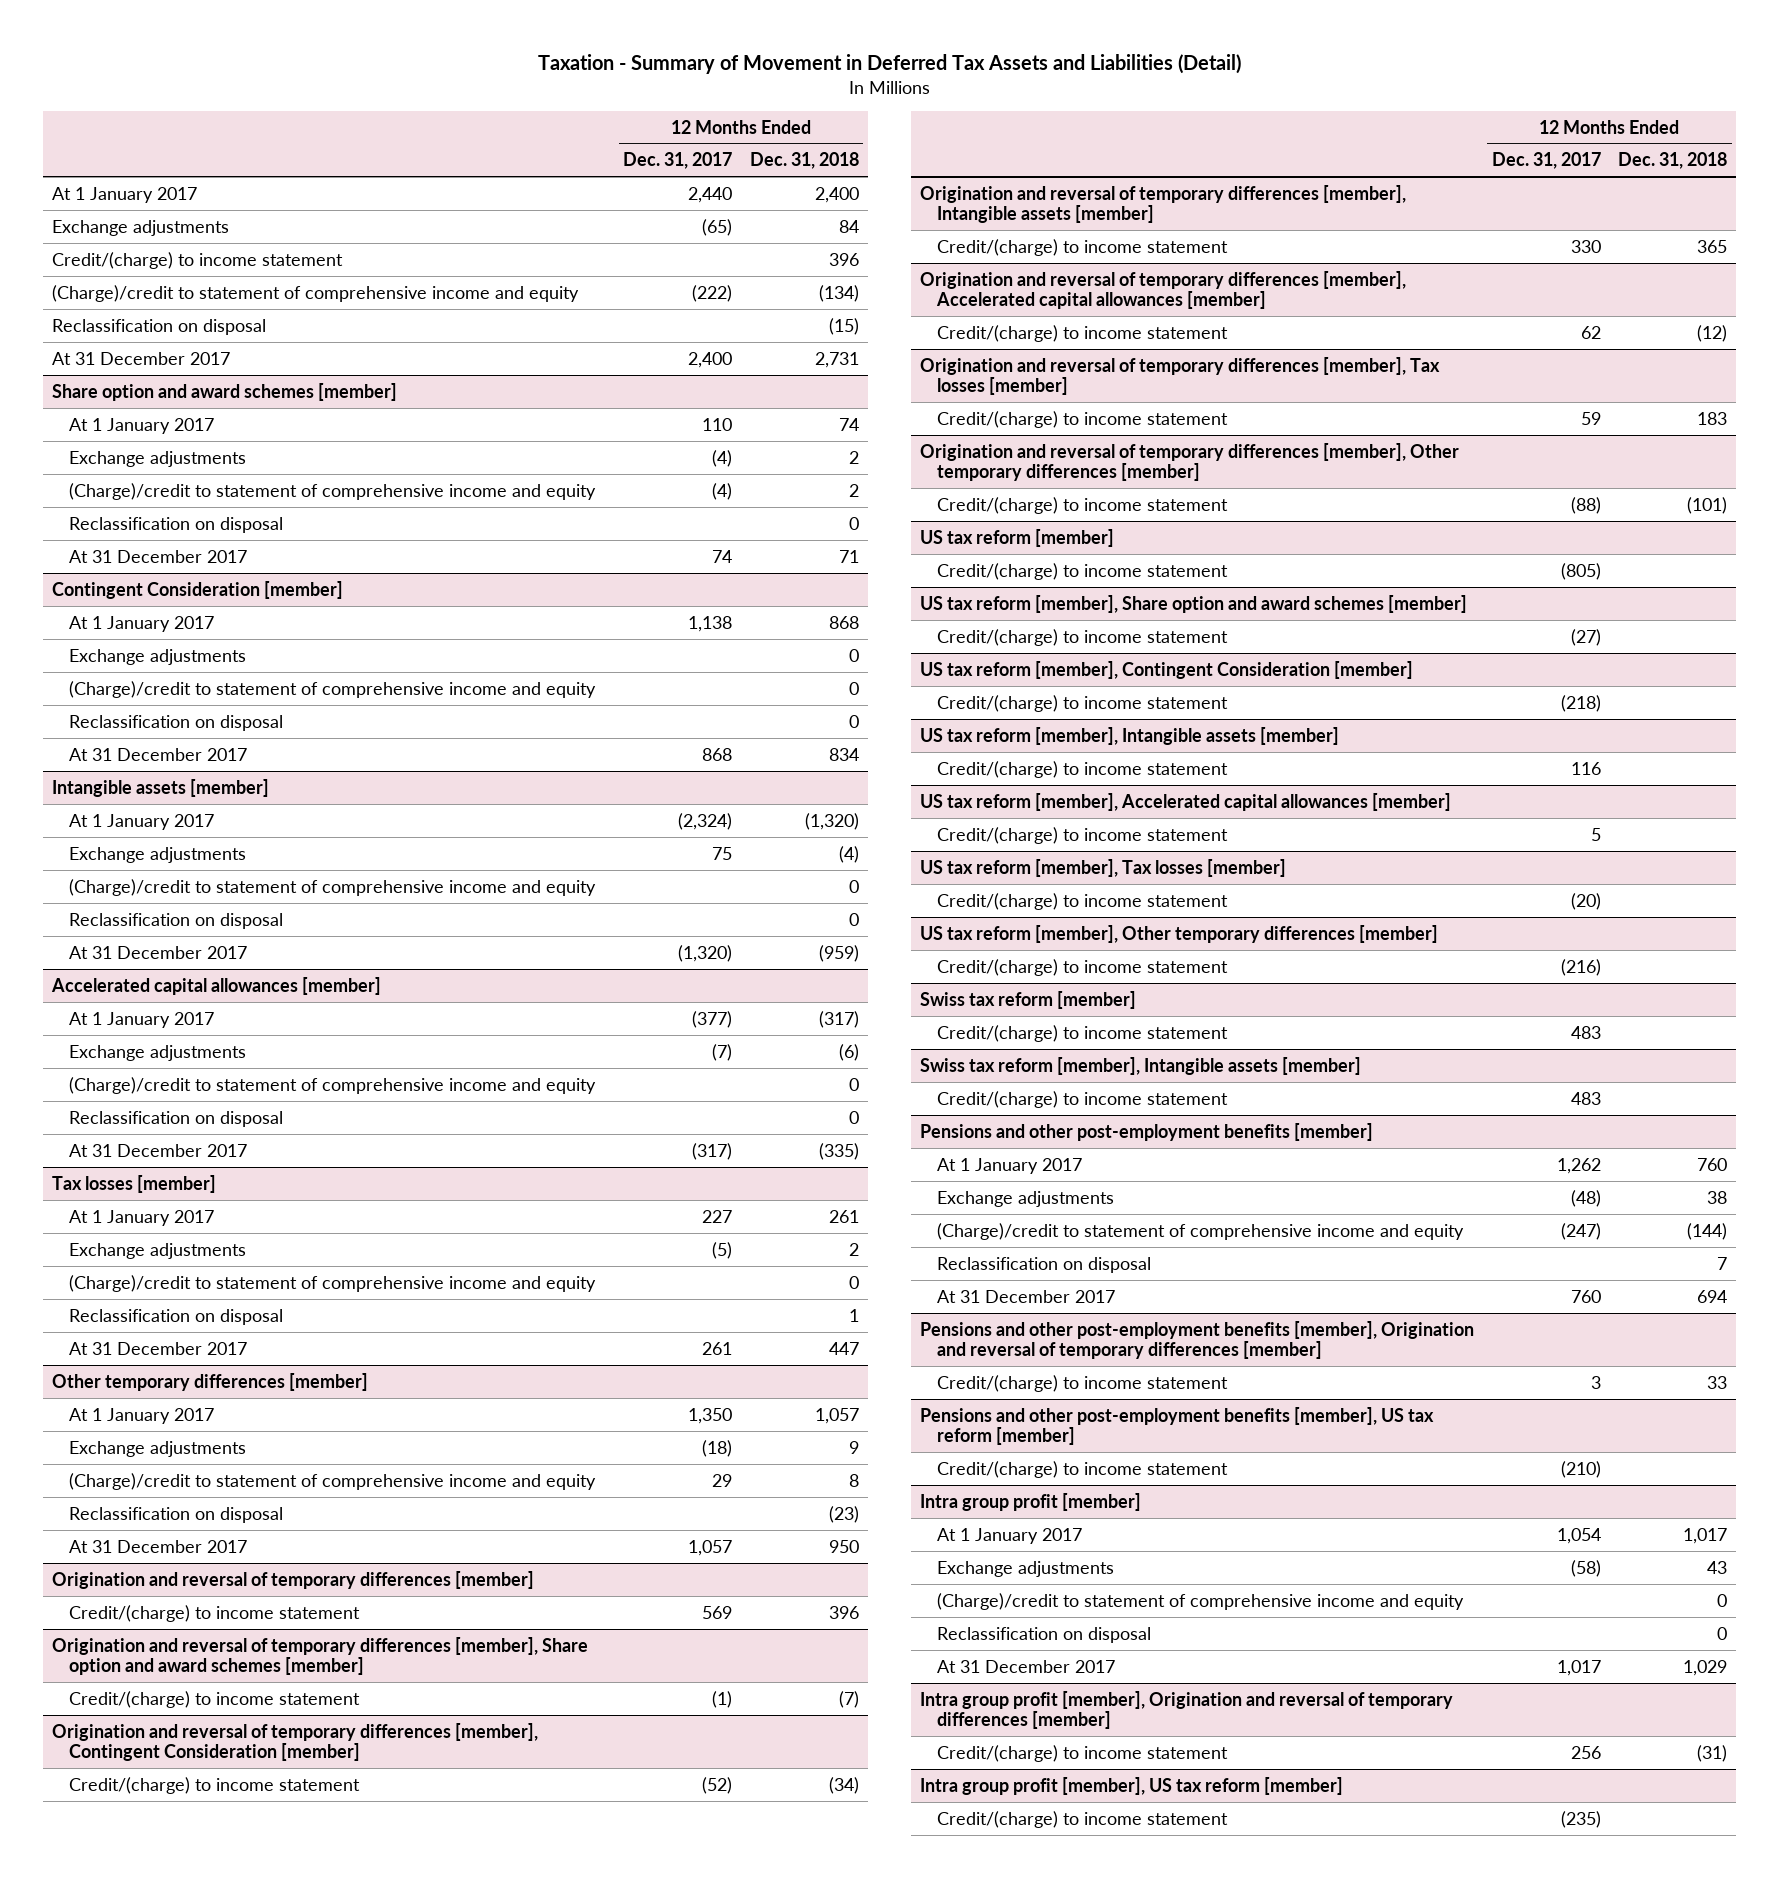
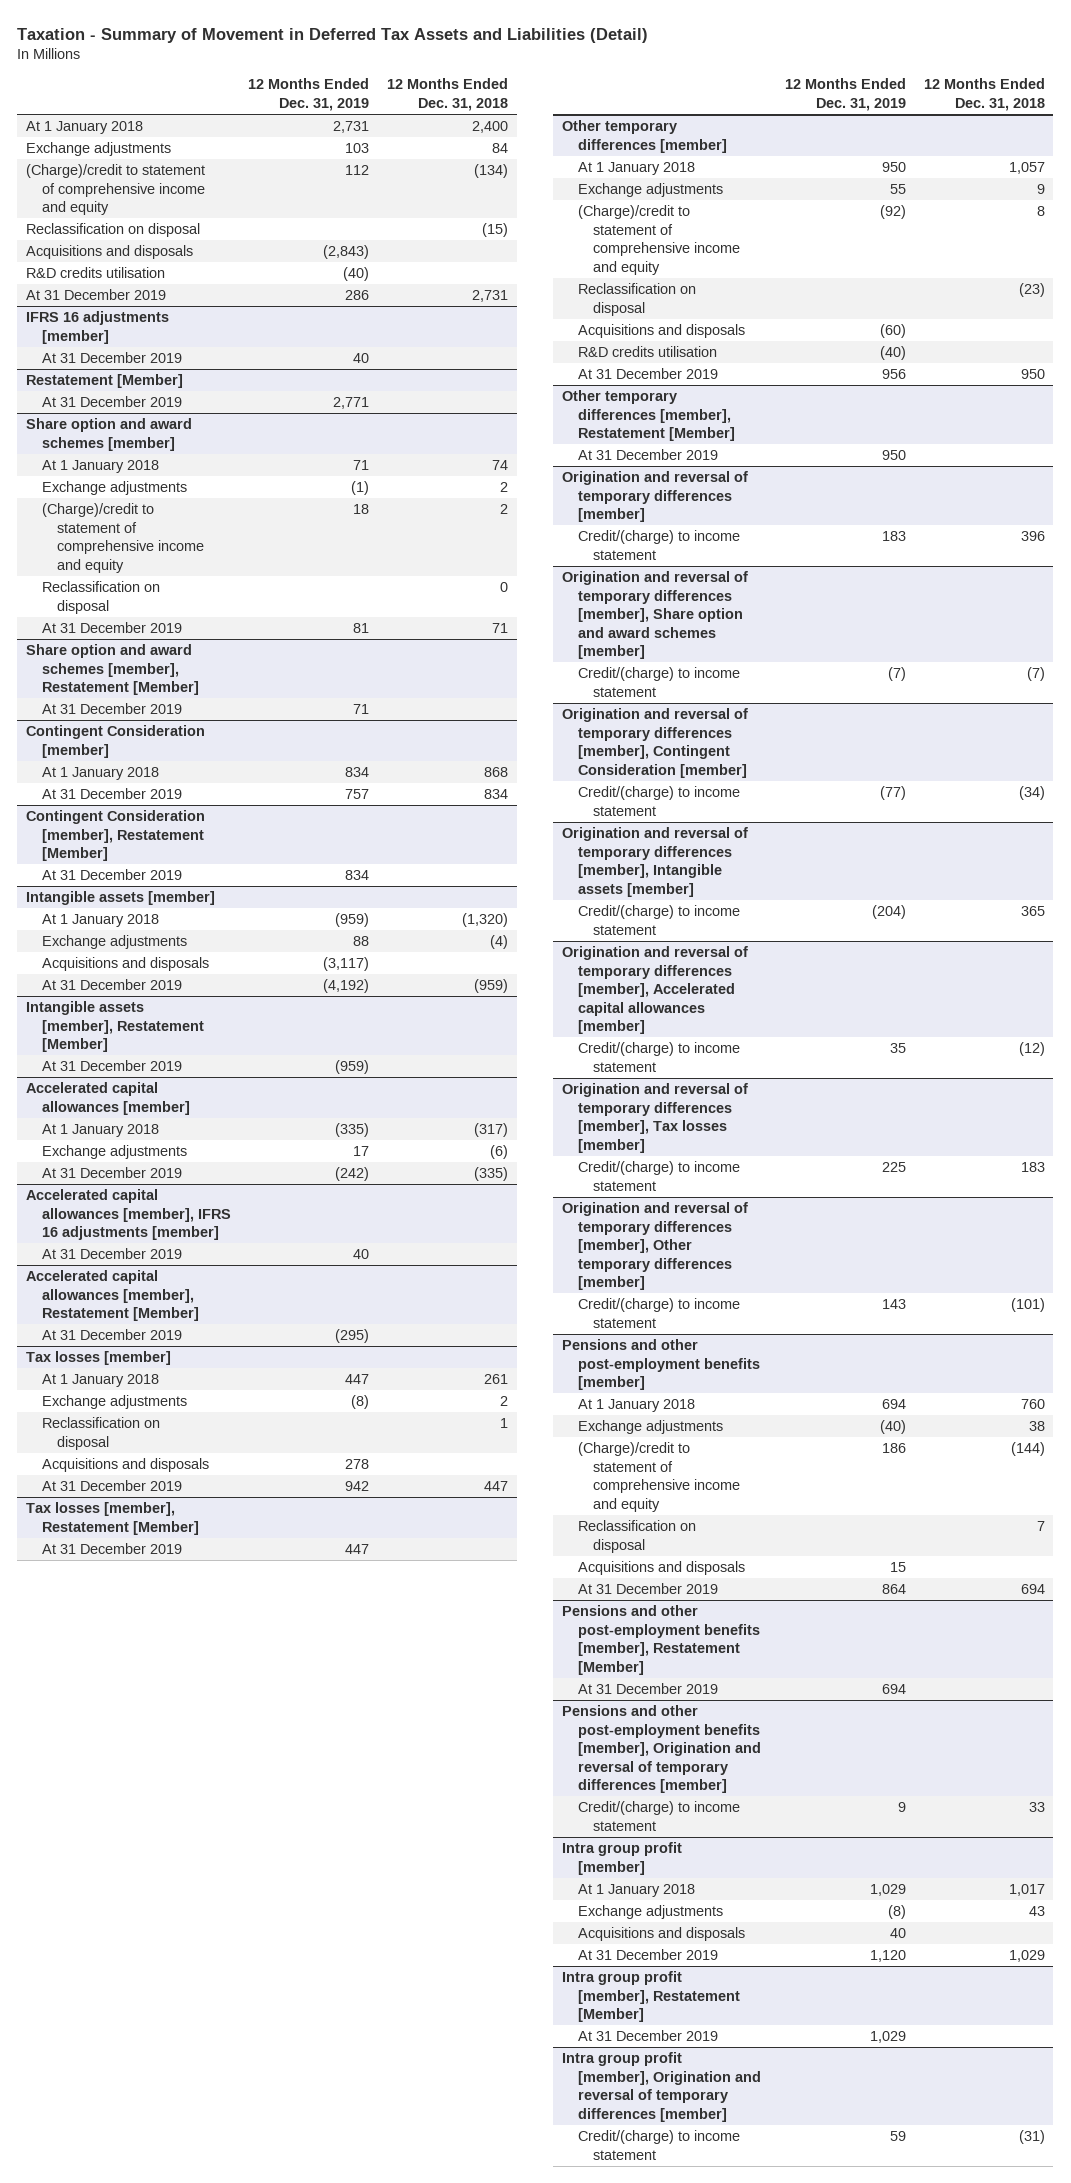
[623,152,733,170] Dec. 31, 2017 -> none
none -> [248,78,370,111] 12 Months Ended Dec. 31, 2019
[51,186,197,203] At 1 January 2017 -> [26,121,144,135] At 1 January 2018
[51,251,343,269] Credit/(charge) to income statement -> none
none -> [26,245,194,260] Acquisitions and disposals
none -> [26,267,166,279] R&D credits utilisation
[51,351,230,365] At 31 December 2017 -> [26,289,167,301] At 31 December 2019
none -> [26,311,170,344] IFRS 16 adjustments [member]
none -> [41,352,182,364] At 31 December 2019
none -> [26,374,184,389] Restatement [Member]
none -> [41,396,182,408] At 31 December 2019
[69,417,215,434] At 1 January 2017 -> [41,460,159,474] At 1 January 2018
[69,549,248,563] At 31 December 2017 -> [41,622,182,634] At 31 December 2019
none -> [26,644,199,696] Share option and award schemes [member], Restatement [Member]
none -> [41,703,182,715] At 31 December 2019
[69,648,247,665] Exchange adjustments -> none
[69,680,597,698] (Charge)/credit to statement of comprehensive income and equity -> none
[69,714,284,731] Reclassification on disposal -> none
[69,615,215,632] At 1 January 2017 -> [41,767,159,781] At 1 January 2018
[69,747,248,761] At 31 December 2017 -> [41,788,182,800] At 31 December 2019
none -> [26,810,206,862] Contingent Consideration [member], Restatement [Member]
none -> [41,869,182,881] At 31 December 2019
[69,813,215,830] At 1 January 2017 -> [41,914,159,928] At 1 January 2018
[69,878,597,896] (Charge)/credit to statement of comprehensive income and equity -> none
[69,912,284,929] Reclassification on disposal -> none
none -> [41,957,209,972] Acquisitions and disposals
[69,945,248,959] At 31 December 2017 -> [41,979,182,991] At 31 December 2019
none -> [26,1001,204,1053] Intangible assets [member], Restatement [Member]
none -> [41,1060,182,1072] At 31 December 2019
[69,1011,215,1028] At 1 January 2017 -> [41,1124,159,1138] At 1 January 2018
[69,1076,597,1094] (Charge)/credit to statement of comprehensive income and equity -> none
[69,1110,284,1127] Reclassification on disposal -> none
[69,1143,248,1157] At 31 December 2017 -> [41,1167,182,1179] At 31 December 2019
none -> [26,1189,231,1241] Accelerated capital allowances [member], IFRS 16 adjustments [member]
none -> [41,1248,182,1260] At 31 December 2019
none -> [26,1270,199,1322] Accelerated capital allowances [member], Restatement [Member]
none -> [41,1329,182,1341] At 31 December 2019
[69,1209,215,1226] At 1 January 2017 -> [41,1374,159,1388] At 1 January 2018
[69,1274,597,1292] (Charge)/credit to statement of comprehensive income and equity -> none
none -> [41,1458,209,1473] Acquisitions and disposals
[69,1341,248,1355] At 31 December 2017 -> [41,1480,182,1492] At 31 December 2019
none -> [26,1502,199,1535] Tax losses [member], Restatement [Member]
none -> [41,1543,182,1555] At 31 December 2019
[69,1407,215,1424] At 1 January 2017 -> [577,162,695,176] At 1 January 2018
none -> [577,324,745,339] Acquisitions and disposals
none -> [577,346,717,358] R&D credits utilisation
[69,1539,248,1553] At 31 December 2017 -> [577,368,718,380] At 31 December 2019
none -> [562,390,735,442] Other temporary differences [member], Restatement [Member]
none -> [577,449,718,461] At 31 December 2019
[920,528,1115,547] US tax reform [member] -> none
[937,562,1229,580] Credit/(charge) to income statement -> none
[920,594,1468,613] US tax reform [member], Share option and award schemes [member] -> none
[937,628,1229,646] Credit/(charge) to income statement -> none
[920,660,1414,679] US tax reform [member], Contingent Consideration [member] -> none
[937,694,1229,712] Credit/(charge) to income statement -> none
[920,726,1340,745] US tax reform [member], Intangible assets [member] -> none
[937,760,1229,778] Credit/(charge) to income statement -> none
[920,792,1452,811] US tax reform [member], Accelerated capital allowances [member] -> none
[937,826,1229,844] Credit/(charge) to income statement -> none
[920,858,1287,877] US tax reform [member], Tax losses [member] -> none
[937,892,1229,910] Credit/(charge) to income statement -> none
[920,924,1439,943] US tax reform [member], Other temporary differences [member] -> none
[937,958,1229,976] Credit/(charge) to income statement -> none
[920,990,1137,1009] Swiss tax reform [member] -> none
[937,1024,1229,1042] Credit/(charge) to income statement -> none
[920,1056,1362,1075] Swiss tax reform [member], Intangible assets [member] -> none
[937,1090,1229,1108] Credit/(charge) to income statement -> none
[937,1157,1083,1174] At 1 January 2017 -> [577,1399,695,1413] At 1 January 2018
none -> [577,1561,745,1576] Acquisitions and disposals
[937,1289,1116,1303] At 31 December 2017 -> [577,1583,718,1595] At 31 December 2019
none -> [562,1605,760,1675] Pensions and other post-employment benefits [member], Restatement [Member]
none -> [577,1683,718,1695] At 31 December 2019
[920,1406,1435,1446] Pensions and other post-employment benefits [member], US tax reform [member] -> none
[937,1460,1229,1478] Credit/(charge) to income statement -> none
[937,1527,1083,1544] At 1 January 2017 -> [577,1884,695,1898] At 1 January 2018
[937,1592,1465,1610] (Charge)/credit to statement of comprehensive income and equity -> none
[937,1626,1152,1643] Reclassification on disposal -> none
none -> [577,1927,745,1942] Acquisitions and disposals
[937,1659,1116,1673] At 31 December 2017 -> [577,1949,718,1961] At 31 December 2019
none -> [562,1971,740,2023] Intra group profit [member], Restatement [Member]
none -> [577,2030,718,2042] At 31 December 2019
[920,1776,1344,1795] Intra group profit [member], US tax reform [member] -> none
[937,1810,1229,1828] Credit/(charge) to income statement -> none

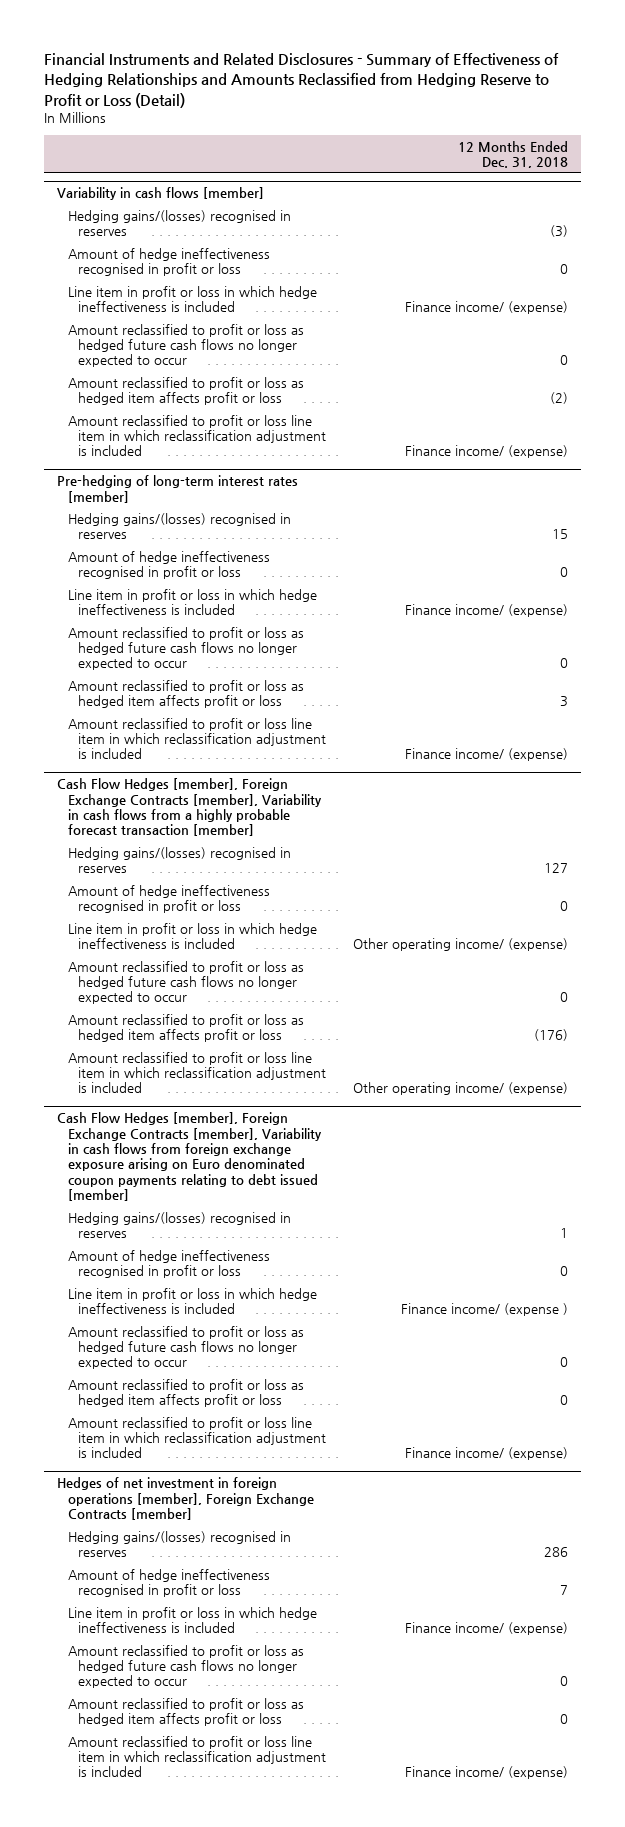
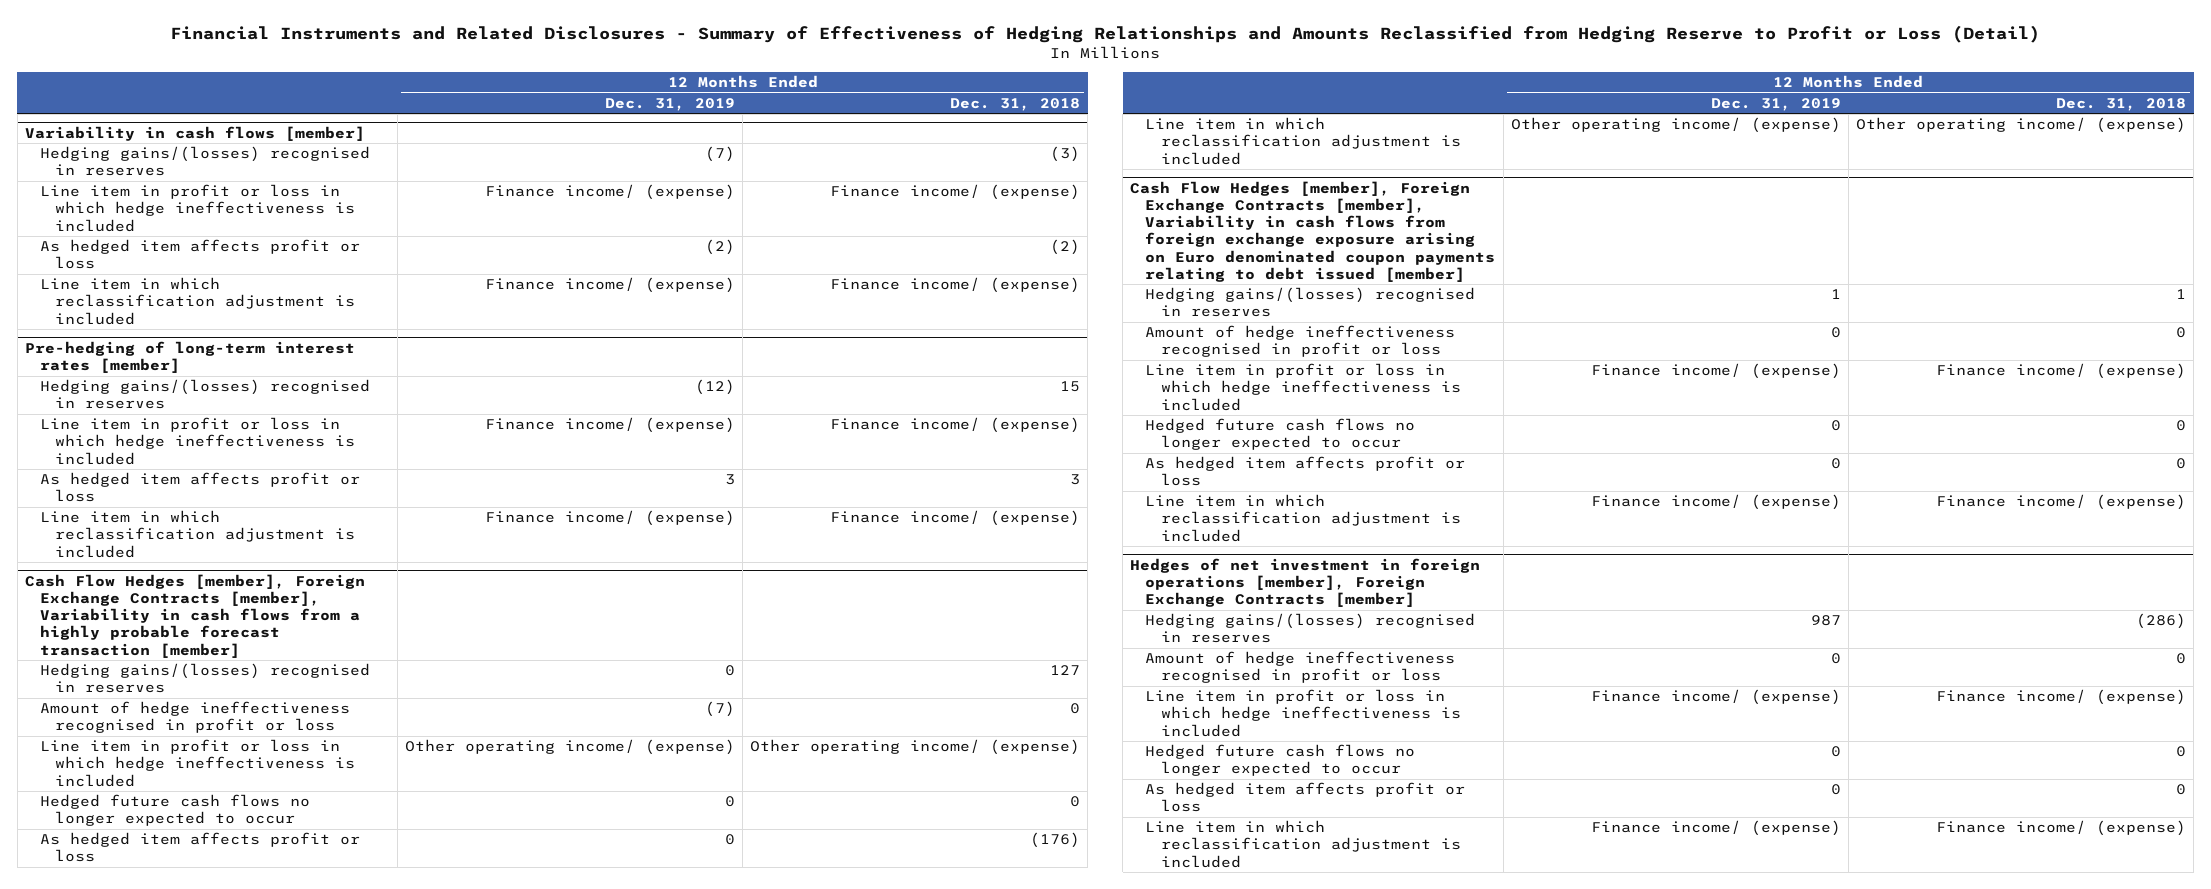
none -> [605,97,736,111] Dec. 31, 2019
[67,247,270,277] Amount of hedge ineffectiveness recognised in profit or loss -> none
[67,323,304,368] Amount reclassified to profit or loss as hedged future cash flows no longer expected to occur -> none
[67,376,304,406] Amount reclassified to profit or loss as hedged item affects profit or loss -> [39,239,360,270] As hedged item affects profit or loss
[67,414,326,457] Amount reclassified to profit or loss line item in which reclassification adjustment is included -> [39,277,355,325] Line item in which reclassification adjustment is included
[67,550,270,580] Amount of hedge ineffectiveness recognised in profit or loss -> none
[67,626,304,671] Amount reclassified to profit or loss as hedged future cash flows no longer expected to occur -> none
[67,679,304,709] Amount reclassified to profit or loss as hedged item affects profit or loss -> [39,472,360,503] As hedged item affects profit or loss
[67,717,326,760] Amount reclassified to profit or loss line item in which reclassification adjustment is included -> [39,510,355,558] Line item in which reclassification adjustment is included
[67,960,304,1005] Amount reclassified to profit or loss as hedged future cash flows no longer expected to occur -> [39,794,310,827] Hedged future cash flows no longer expected to occur
[67,1013,304,1043] Amount reclassified to profit or loss as hedged item affects profit or loss -> [39,832,360,863] As hedged item affects profit or loss
[67,1051,326,1094] Amount reclassified to profit or loss line item in which reclassification adjustment is included -> [1145,117,1461,165] Line item in which reclassification adjustment is included
[400,1303,568,1317] Finance income/ (expense ) -> [1935,363,2186,380] Finance income/ (expense)
[67,1325,304,1370] Amount reclassified to profit or loss as hedged future cash flows no longer expected to occur -> [1145,418,1416,451] Hedged future cash flows no longer expected to occur
[67,1378,304,1408] Amount reclassified to profit or loss as hedged item affects profit or loss -> [1145,456,1466,487] As hedged item affects profit or loss
[67,1416,326,1459] Amount reclassified to profit or loss line item in which reclassification adjustment is included -> [1145,494,1461,542] Line item in which reclassification adjustment is included
[543,1547,568,1558] 286 -> [2135,613,2186,630] (286)
[559,1585,568,1596] 7 -> [2175,653,2186,665] 0
[67,1644,304,1689] Amount reclassified to profit or loss as hedged future cash flows no longer expected to occur -> [1145,744,1416,777] Hedged future cash flows no longer expected to occur
[67,1697,304,1727] Amount reclassified to profit or loss as hedged item affects profit or loss -> [1145,782,1466,813] As hedged item affects profit or loss
[67,1735,326,1778] Amount reclassified to profit or loss line item in which reclassification adjustment is included -> [1145,820,1461,868] Line item in which reclassification adjustment is included

